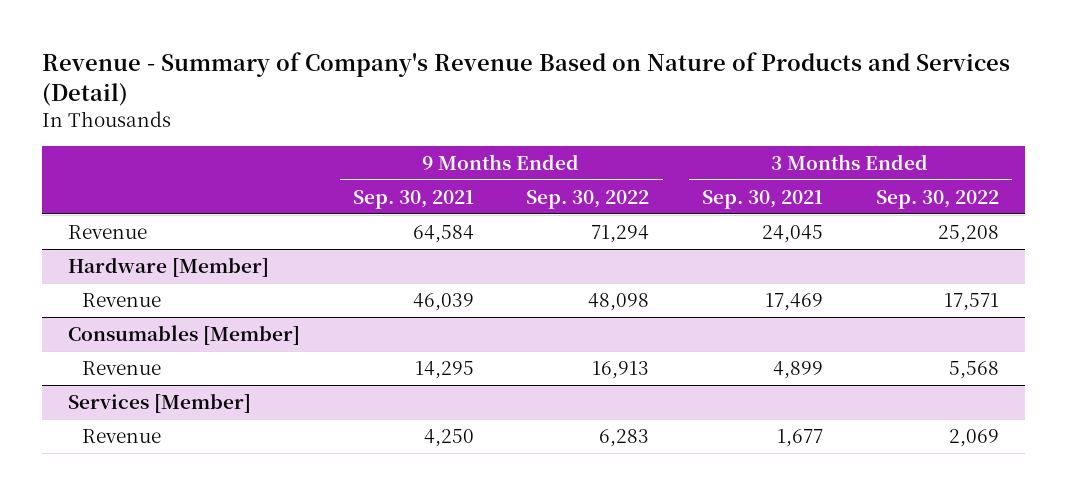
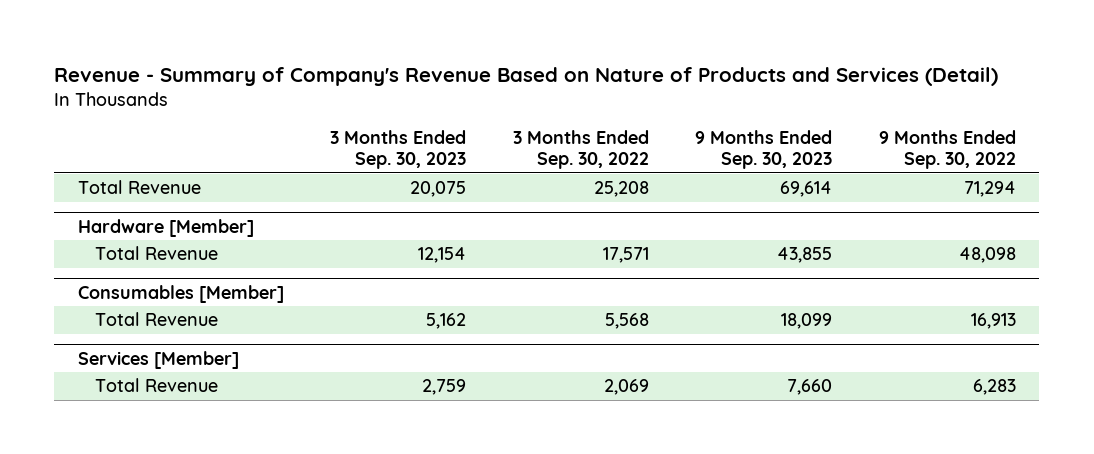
[352,189,474,209] Sep. 30, 2021 -> none
[701,189,823,209] Sep. 30, 2021 -> none
none -> [330,130,467,170] 3 Months Ended Sep. 30, 2023
none -> [695,130,833,170] 9 Months Ended Sep. 30, 2023
[68,224,148,239] Revenue -> [77,180,201,195] Total Revenue
[82,292,162,307] Revenue -> [95,246,219,261] Total Revenue
[82,360,162,375] Revenue -> [95,312,219,327] Total Revenue
[82,428,162,443] Revenue -> [95,378,219,393] Total Revenue

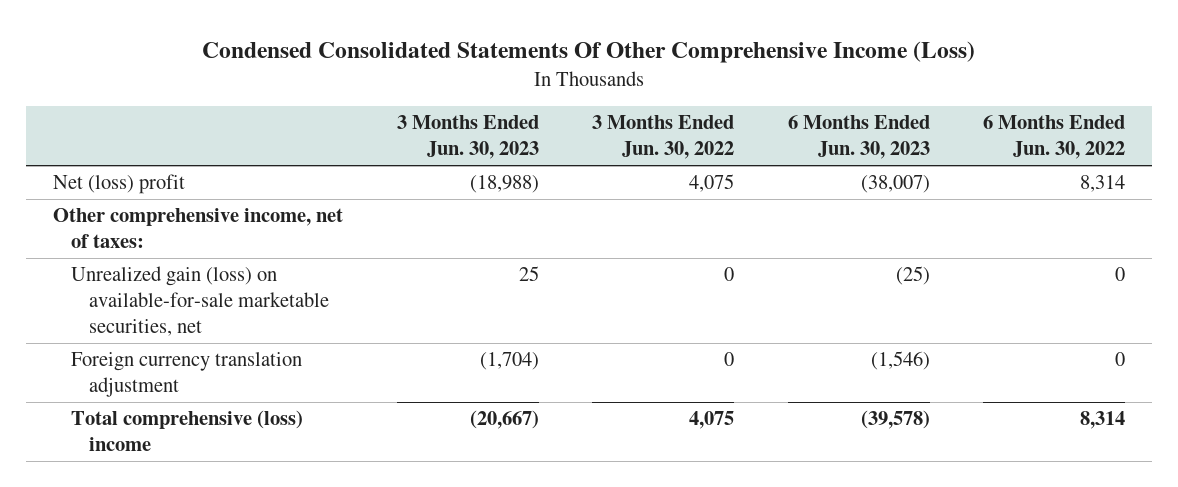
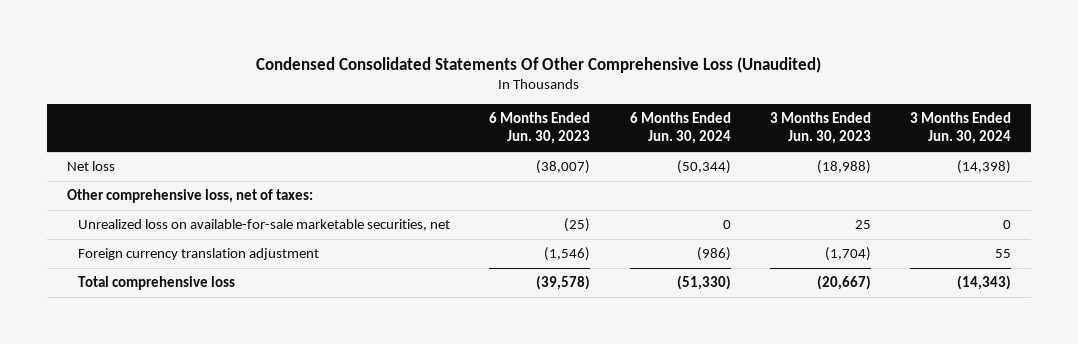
[202,41,976,64] Condensed Consolidated Statements Of Other Comprehensive Income (Loss) -> [256,56,822,73] Condensed Consolidated Statements Of Other Comprehensive Loss (Unaudited)
[592,115,735,160] 3 Months Ended Jun. 30, 2022 -> none
[983,115,1126,160] 6 Months Ended Jun. 30, 2022 -> none
none -> [629,112,731,145] 6 Months Ended Jun. 30, 2024
none -> [910,112,1012,145] 3 Months Ended Jun. 30, 2024
[53,174,186,195] Net (loss) profit -> [66,161,115,172] Net loss
[53,208,344,249] Other comprehensive income, net of taxes: -> [66,189,313,204] Other comprehensive loss, net of taxes:
[70,266,329,337] Unrealized gain (loss) on available-for-sale marketable securities, net -> [78,219,451,232] Unrealized loss on available-for-sale marketable securities, net
[70,410,303,452] Total comprehensive (loss) income -> [78,276,236,291] Total comprehensive loss

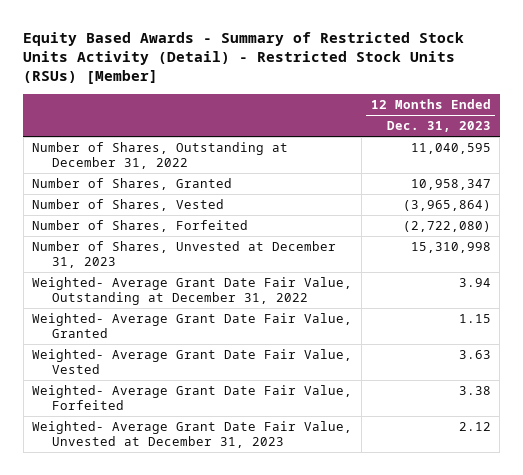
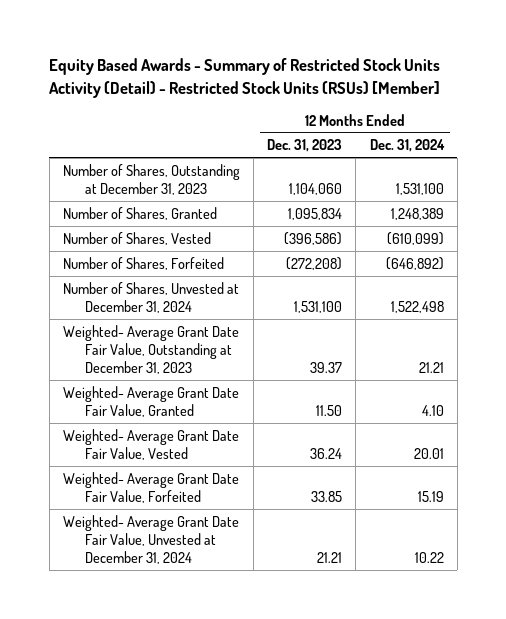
none -> [369,139,445,153] Dec. 31, 2024
[32,142,289,170] Number of Shares, Outstanding at December 31, 2022 -> [62,163,240,195] Number of Shares, Outstanding at December 31, 2023
[410,143,491,155] 11,040,595 -> [289,182,343,195] 1,104,060
[410,179,491,191] 10,958,347 -> [288,207,343,220] 1,095,834
[402,200,491,212] (3,965,864) -> [284,231,343,245] (396,586)
[402,221,491,233] (2,722,080) -> [286,256,343,270] (272,208)
[32,241,337,269] Number of Shares, Unvested at December 31, 2023 -> [62,281,239,313] Number of Shares, Unvested at December 31, 2024
[410,242,491,254] 15,310,998 -> [294,300,343,313] 1,531,100
[32,277,353,306] Weighted- Average Grant Date Fair Value, Outstanding at December 31, 2022 -> [62,324,239,375] Weighted- Average Grant Date Fair Value, Outstanding at December 31, 2023
[458,278,491,288] 3.94 -> [310,362,343,374] 39.37
[458,314,491,324] 1.15 -> [316,404,343,416] 11.50
[458,350,491,360] 3.63 -> [310,447,343,459] 36.24
[458,386,491,396] 3.38 -> [311,490,343,502] 33.85
[32,421,353,449] Weighted- Average Grant Date Fair Value, Unvested at December 31, 2023 -> [62,514,239,565] Weighted- Average Grant Date Fair Value, Unvested at December 31, 2024
[458,422,491,432] 2.12 -> [317,552,343,564] 21.21

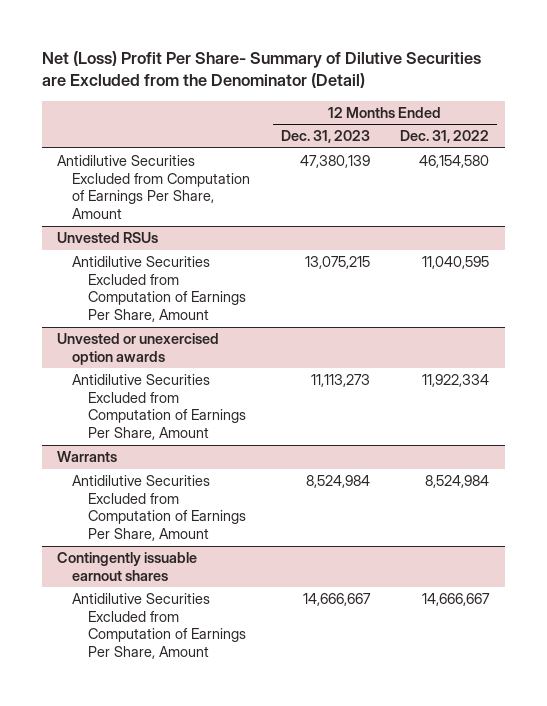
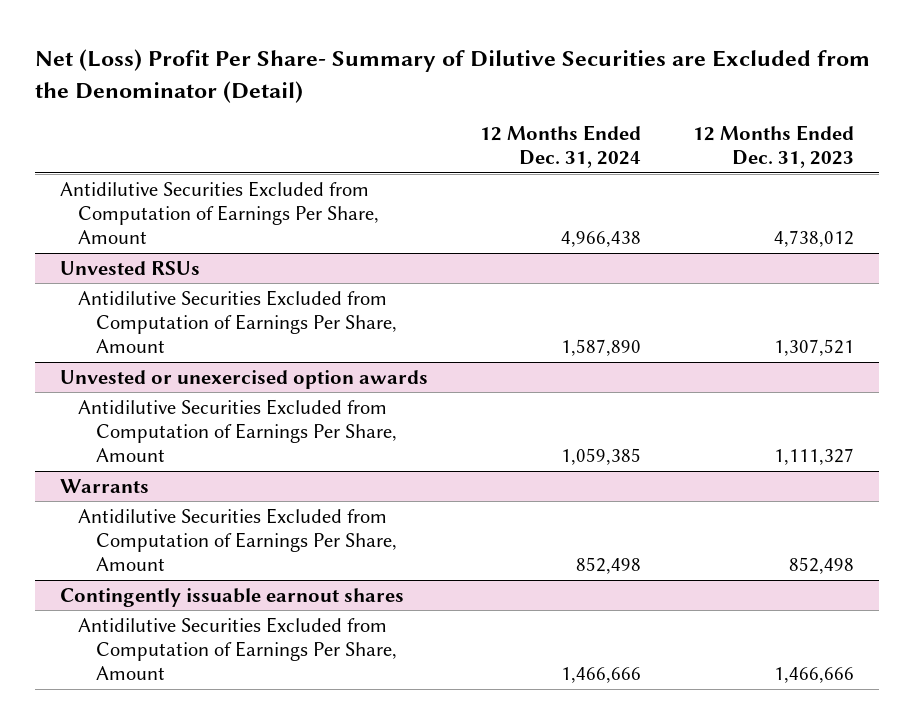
[400,130,490,144] Dec. 31, 2022 -> none
none -> [480,124,642,169] 12 Months Ended Dec. 31, 2024
[299,155,370,169] 47,380,139 -> [773,230,854,248] 4,738,012
[304,256,370,270] 13,075,215 -> [773,339,854,357] 1,307,521
[310,374,370,388] 11,113,273 -> [773,448,854,466] 1,111,327
[305,475,370,489] 8,524,984 -> [788,557,854,575] 852,498
[302,593,371,607] 14,666,667 -> [773,667,854,684] 1,466,666

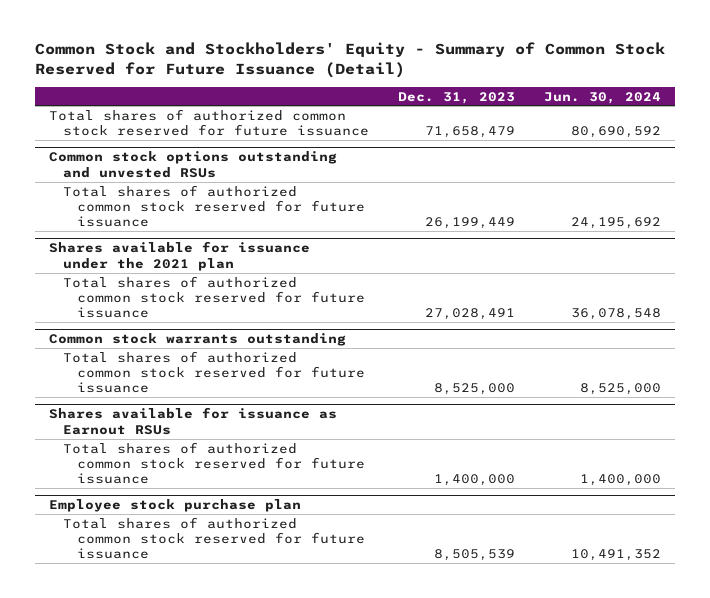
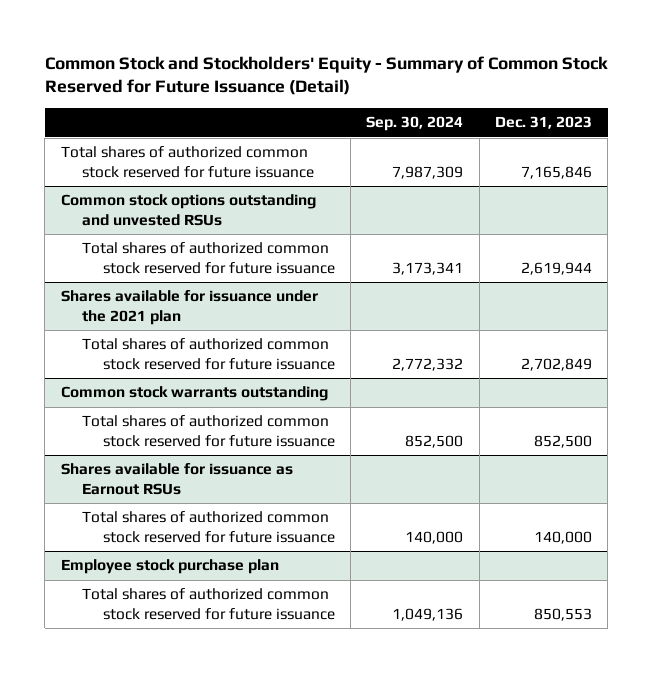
[543,91,661,104] Jun. 30, 2024 -> none
none -> [366,116,464,132] Sep. 30, 2024
[424,125,515,138] 71,658,479 -> [520,165,592,179] 7,165,846
[424,217,515,230] 26,199,449 -> [520,261,592,275] 2,619,944
[424,308,515,321] 27,028,491 -> [520,357,592,371] 2,702,849
[433,383,515,396] 8,525,000 -> [533,434,592,448] 852,500
[433,474,515,487] 1,400,000 -> [533,530,592,544] 140,000
[433,549,515,562] 8,505,539 -> [533,607,592,621] 850,553

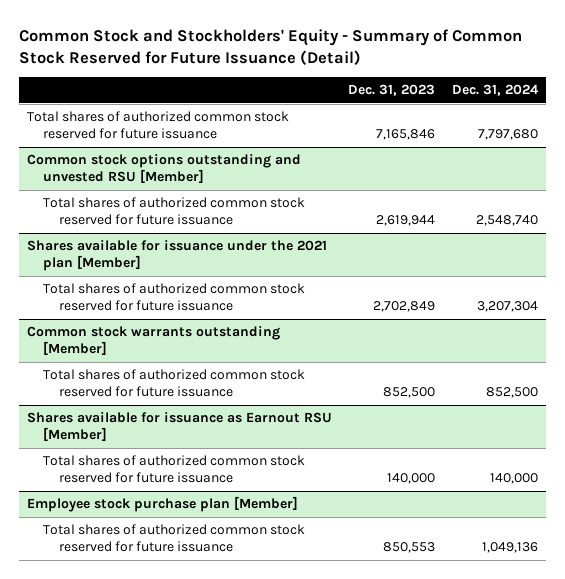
[366,116,464,132] Sep. 30, 2024 -> none
none -> [451,84,539,97] Dec. 31, 2024
[60,194,316,226] Common stock options outstanding and unvested RSUs -> [26,154,301,184] Common stock options outstanding and unvested RSU [Member]
[60,290,318,325] Shares available for issuance under the 2021 plan -> [26,240,327,272] Shares available for issuance under the 2021 plan [Member]
[60,386,328,402] Common stock warrants outstanding -> [26,326,280,356] Common stock warrants outstanding [Member]
[60,463,293,495] Shares available for issuance as Earnout RSUs -> [26,412,332,442] Shares available for issuance as Earnout RSU [Member]
[60,559,279,575] Employee stock purchase plan -> [26,496,298,513] Employee stock purchase plan [Member]

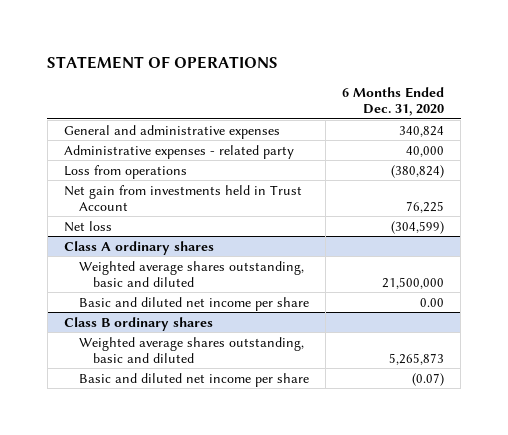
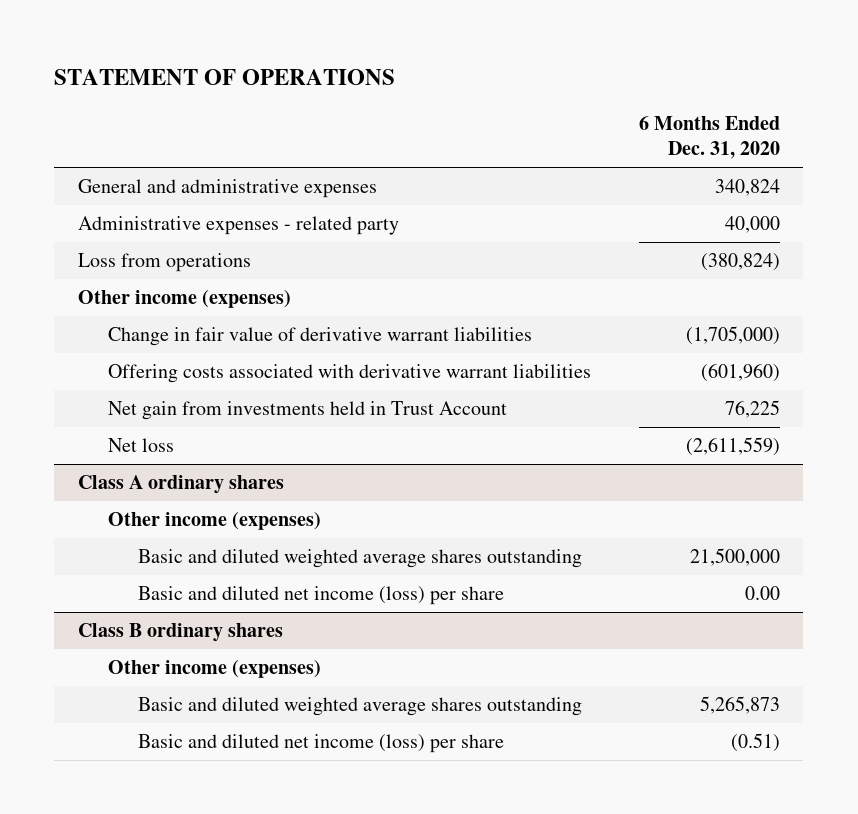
none -> [77,289,291,308] Other income (expenses)
none -> [108,326,533,346] Change in fair value of derivative warrant liabilities
none -> [108,363,592,383] Offering costs associated with derivative warrant liabilities
[391,220,445,234] (304,599) -> [685,436,780,456] (2,611,559)
none -> [108,511,322,530] Other income (expenses)
[78,260,304,287] Weighted average shares outstanding, basic and diluted -> [138,548,583,568] Basic and diluted weighted average shares outstanding
[78,296,309,311] Basic and diluted net income per share -> [138,585,505,605] Basic and diluted net income (loss) per share
none -> [108,659,322,678] Other income (expenses)
[78,336,304,363] Weighted average shares outstanding, basic and diluted -> [138,696,583,716] Basic and diluted weighted average shares outstanding
[78,372,309,387] Basic and diluted net income per share -> [138,733,505,753] Basic and diluted net income (loss) per share
[412,372,445,386] (0.07) -> [730,732,780,752] (0.51)

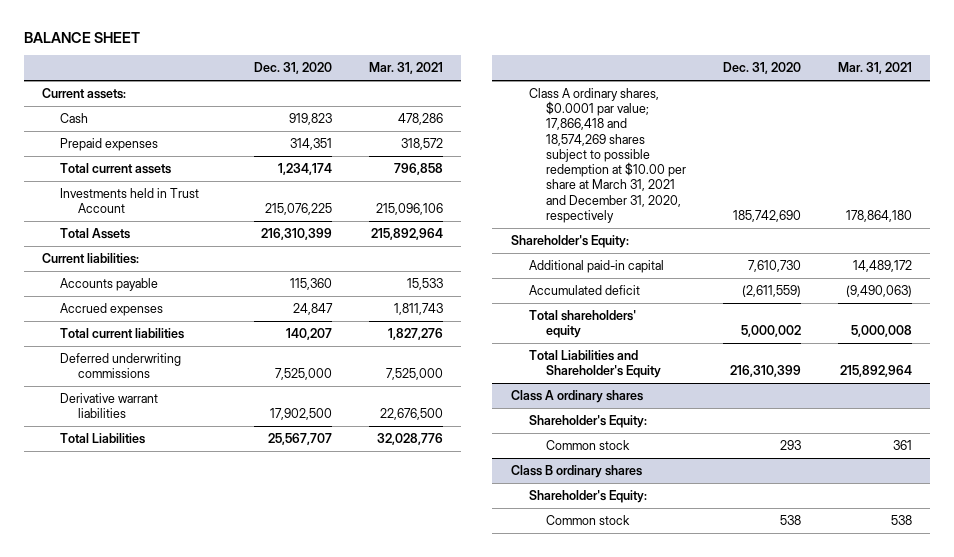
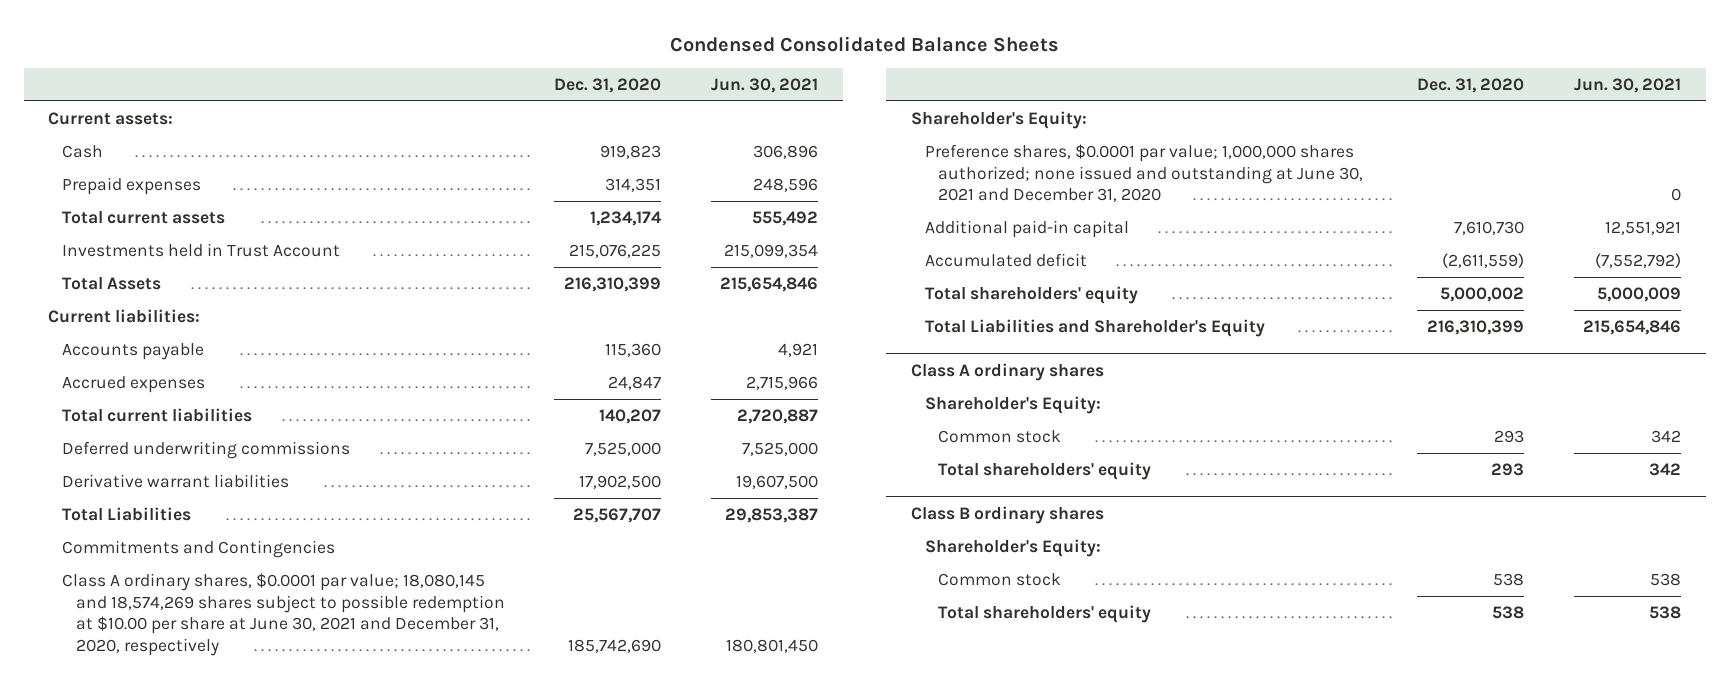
[23,31,140,43] BALANCE SHEET -> [669,35,1059,52] Condensed Consolidated Balance Sheets
[368,62,443,75] Mar. 31, 2021 -> none
none -> [711,77,819,93] Jun. 30, 2021
none -> [62,539,336,558] Commitments and Contingencies
[528,87,687,224] Class A ordinary shares, $0.0001 par value; 17,866,418 and 18,574,269 shares subject to possible redemption at $10.00 per share at March 31, 2021 and December 31, 2020, respectively -> [62,572,505,657] Class A ordinary shares, $0.0001 par value; 18,080,145 and 18,574,269 shares subject to possible redemption at $10.00 per share at June 30, 2021 and December 31, 2020, respectively
none -> [924,143,1364,203] Preference shares, $0.0001 par value; 1,000,000 shares authorized; none issued and outstanding at June 30, 2021 and December 31, 2020
none -> [938,461,1152,480] Total shareholders' equity
none -> [938,604,1152,623] Total shareholders' equity

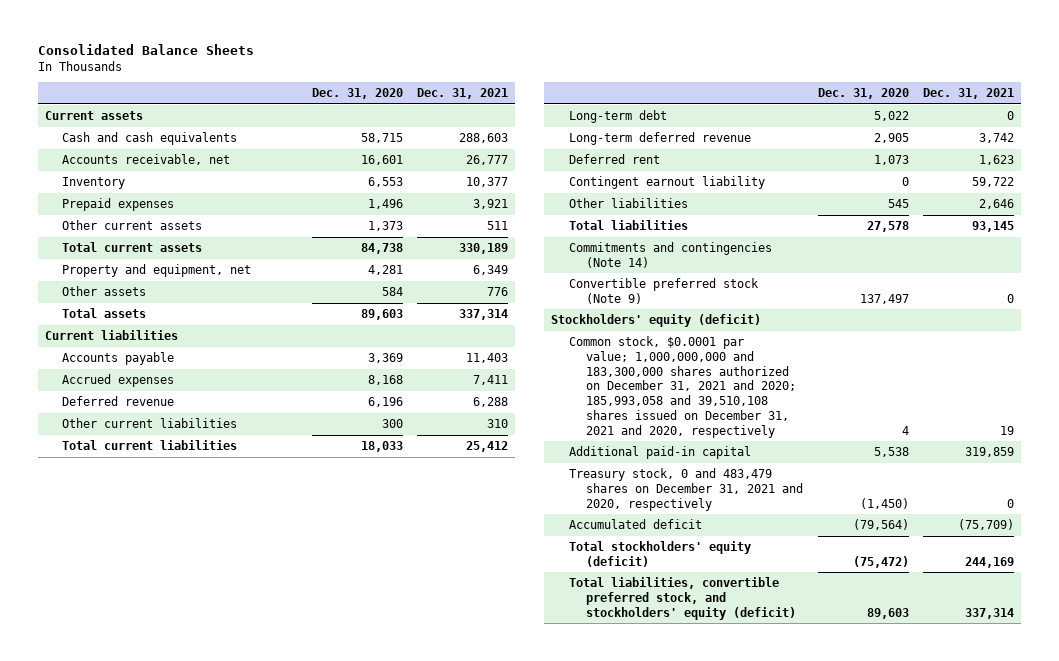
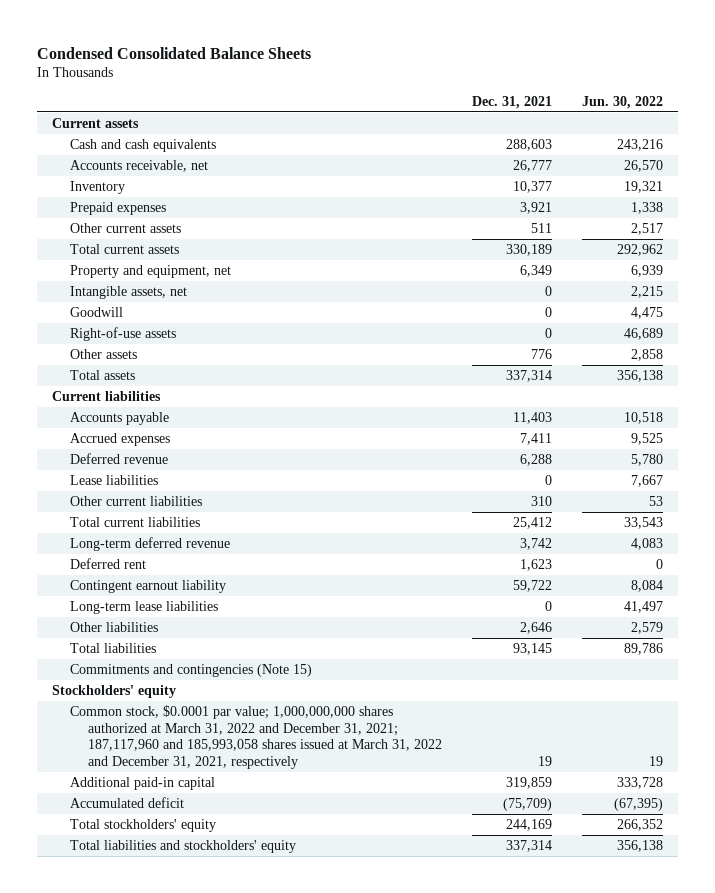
[37,44,254,56] Consolidated Balance Sheets -> [37,46,312,59] Condensed Consolidated Balance Sheets
[311,88,403,100] Dec. 31, 2020 -> none
none -> [582,96,664,110] Jun. 30, 2022
none -> [70,285,188,299] Intangible assets, net
none -> [70,306,124,317] Goodwill
none -> [70,326,177,341] Right-of-use assets
none -> [70,474,159,485] Lease liabilities
[568,110,667,124] Long-term debt -> none
none -> [70,600,219,614] Long-term lease liabilities
[568,278,759,304] Convertible preferred stock (Note 9) -> none
[568,242,772,268] Commitments and contingencies (Note 14) -> [70,663,313,677] Commitments and contingencies (Note 15)
[551,314,762,328] Stockholders' equity (deficit) -> [52,684,177,698] Stockholders' equity
[568,336,797,438] Common stock, $0.0001 par value; 1,000,000,000 and 183,300,000 shares authorized on December 31, 2021 and 2020; 185,993,058 and 39,510,108 shares issued on December 31, 2021 and 2020, respectively -> [70,704,443,769] Common stock, $0.0001 par value; 1,000,000,000 shares authorized at March 31, 2022 and December 31, 2021; 187,117,960 and 185,993,058 shares issued at March 31, 2022 and December 31, 2021, respectively
[568,468,804,511] Treasury stock, 0 and 483,479 shares on December 31, 2021 and 2020, respectively -> none
[568,541,751,567] Total stockholders' equity (deficit) -> [70,818,217,832] Total stockholders' equity
[568,577,797,620] Total liabilities, convertible preferred stock, and stockholders' equity (deficit) -> [70,839,297,853] Total liabilities and stockholders' equity

